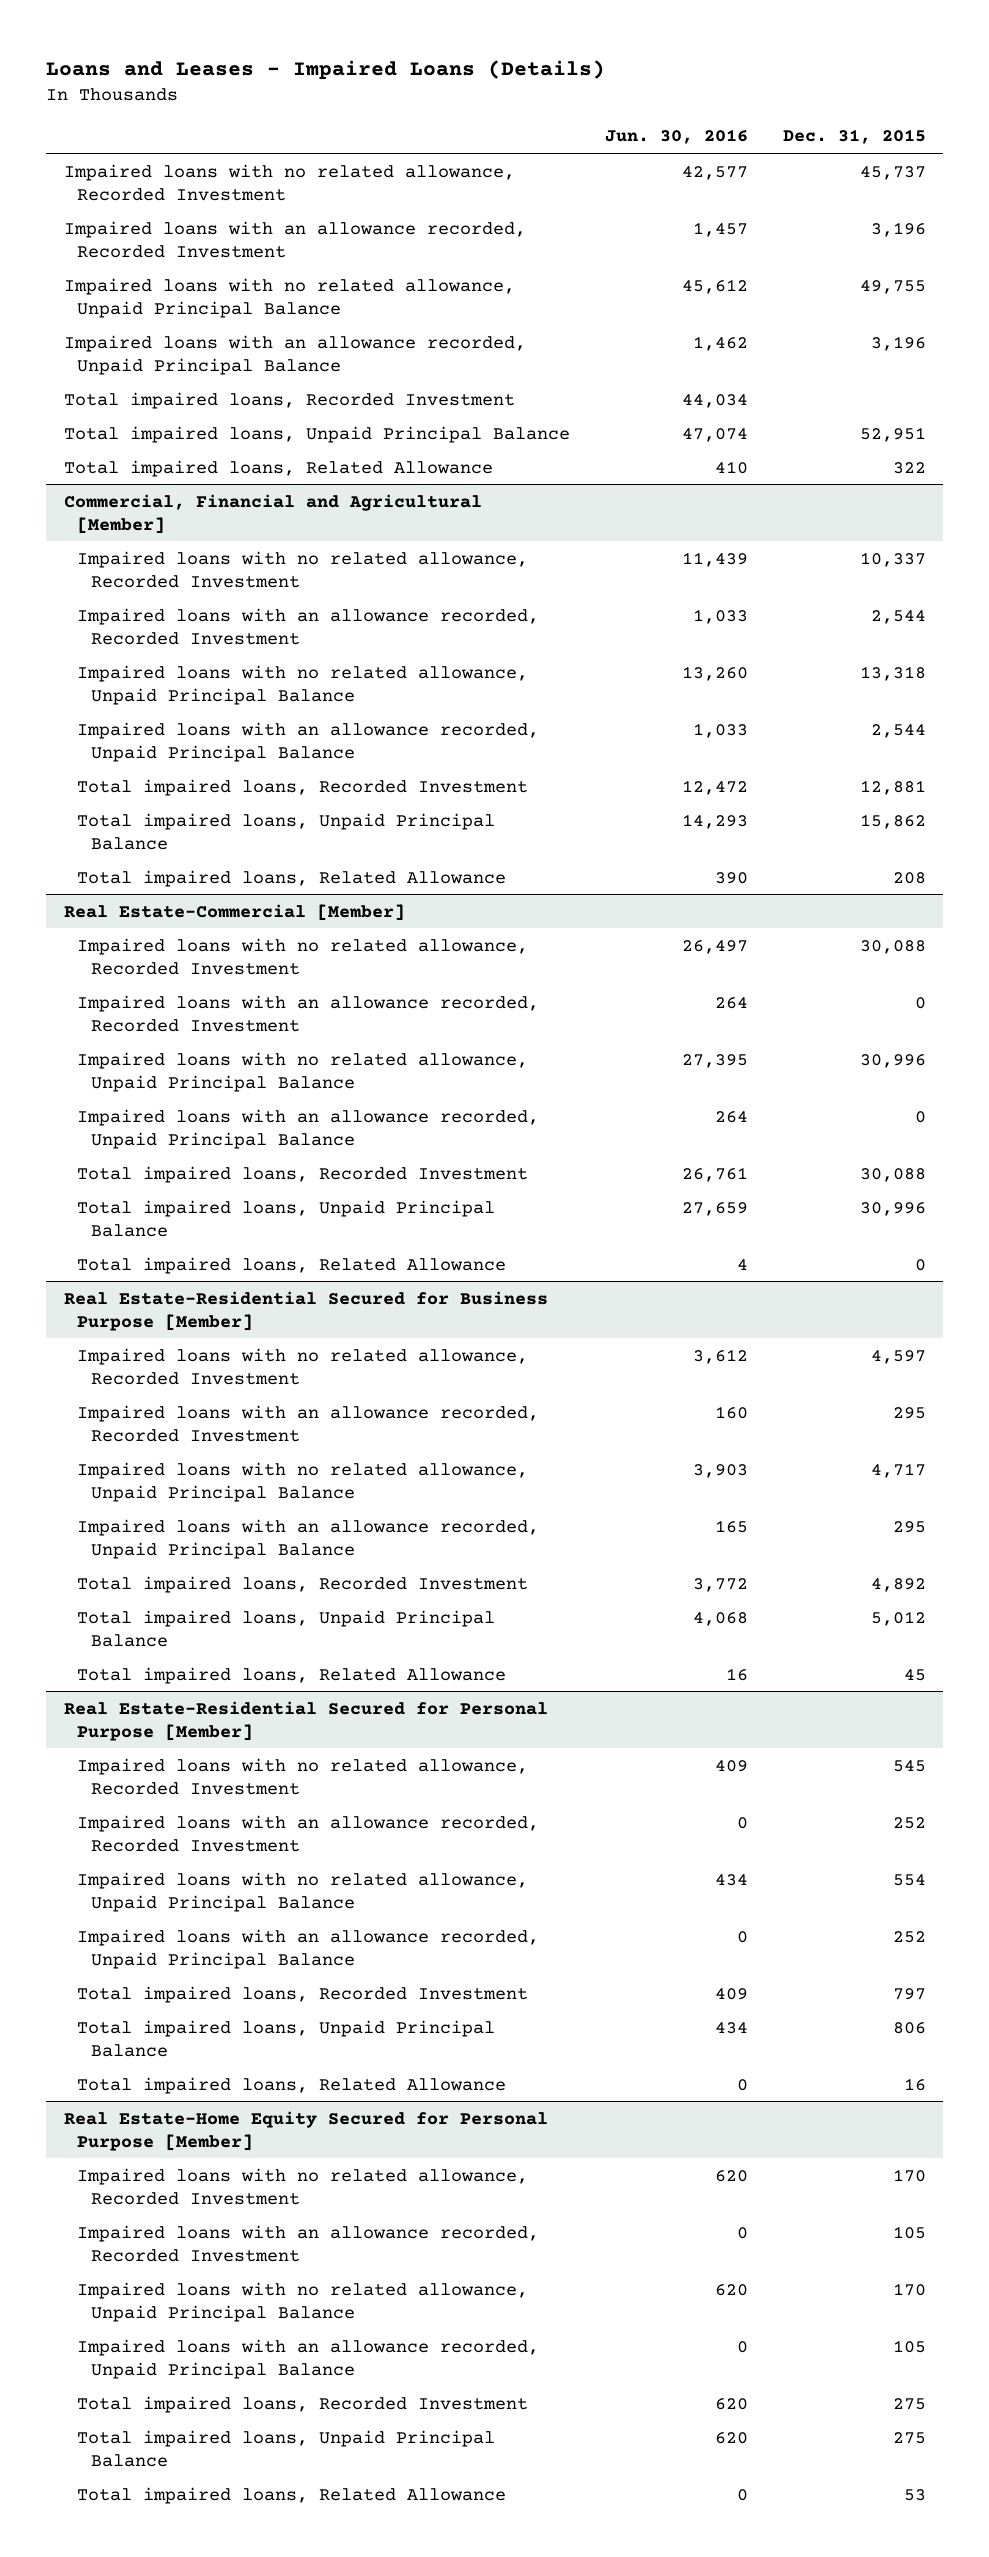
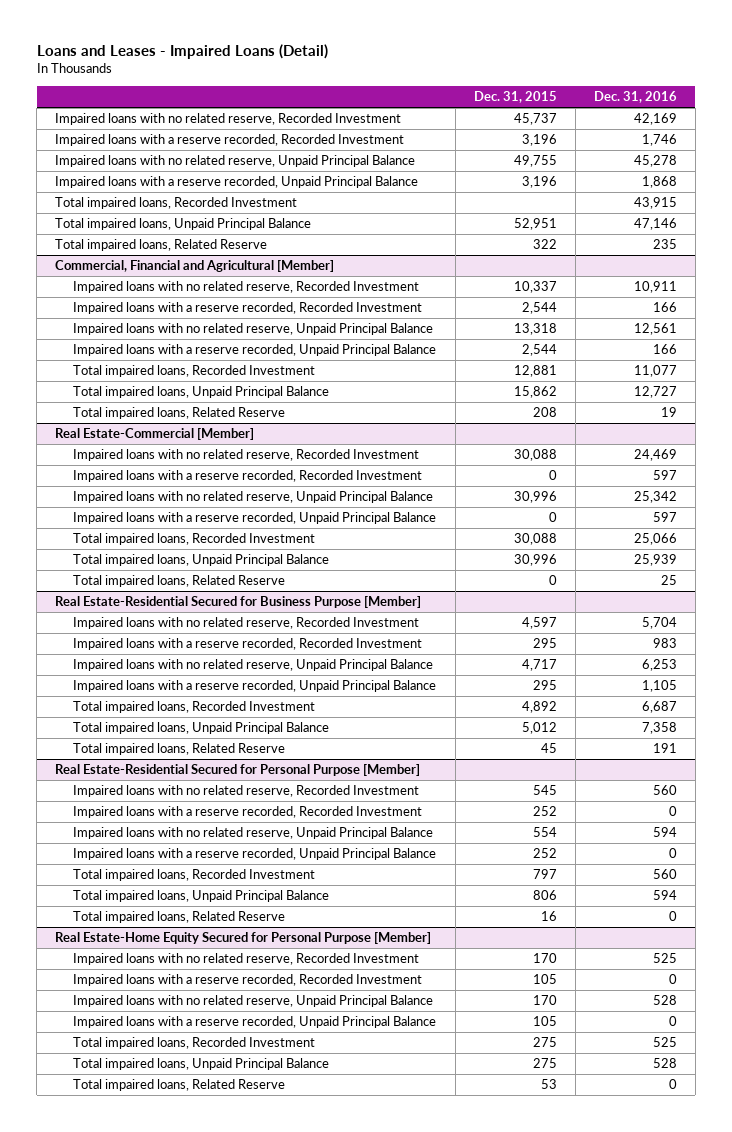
[45,59,605,80] Loans and Leases - Impaired Loans (Details) -> [36,44,328,60] Loans and Leases - Impaired Loans (Detail)
[604,129,748,145] Jun. 30, 2016 -> none
none -> [593,91,677,104] Dec. 31, 2016
[63,163,515,201] Impaired loans with no related allowance, Recorded Investment -> [55,113,402,126] Impaired loans with no related reserve, Recorded Investment
[63,220,526,258] Impaired loans with an allowance recorded, Recorded Investment -> [55,134,405,147] Impaired loans with a reserve recorded, Recorded Investment
[63,277,515,318] Impaired loans with no related allowance, Unpaid Principal Balance -> [55,155,416,168] Impaired loans with no related reserve, Unpaid Principal Balance
[63,334,526,375] Impaired loans with an allowance recorded, Unpaid Principal Balance -> [55,176,419,189] Impaired loans with a reserve recorded, Unpaid Principal Balance
[63,459,493,477] Total impaired loans, Related Allowance -> [55,239,268,252] Total impaired loans, Related Reserve
[77,550,529,588] Impaired loans with no related allowance, Recorded Investment -> [73,281,420,294] Impaired loans with no related reserve, Recorded Investment
[77,607,540,645] Impaired loans with an allowance recorded, Recorded Investment -> [73,302,423,315] Impaired loans with a reserve recorded, Recorded Investment
[77,664,529,705] Impaired loans with no related allowance, Unpaid Principal Balance -> [73,323,434,336] Impaired loans with no related reserve, Unpaid Principal Balance
[77,721,540,762] Impaired loans with an allowance recorded, Unpaid Principal Balance -> [73,344,437,357] Impaired loans with a reserve recorded, Unpaid Principal Balance
[77,869,507,887] Total impaired loans, Related Allowance -> [73,407,286,420] Total impaired loans, Related Reserve
[77,937,529,975] Impaired loans with no related allowance, Recorded Investment -> [73,449,420,462] Impaired loans with no related reserve, Recorded Investment
[77,994,540,1032] Impaired loans with an allowance recorded, Recorded Investment -> [73,470,423,483] Impaired loans with a reserve recorded, Recorded Investment
[77,1051,529,1092] Impaired loans with no related allowance, Unpaid Principal Balance -> [73,491,434,504] Impaired loans with no related reserve, Unpaid Principal Balance
[77,1108,540,1149] Impaired loans with an allowance recorded, Unpaid Principal Balance -> [73,512,437,525] Impaired loans with a reserve recorded, Unpaid Principal Balance
[77,1256,507,1274] Total impaired loans, Related Allowance -> [73,575,286,588] Total impaired loans, Related Reserve
[77,1347,529,1385] Impaired loans with no related allowance, Recorded Investment -> [73,617,420,630] Impaired loans with no related reserve, Recorded Investment
[77,1404,540,1442] Impaired loans with an allowance recorded, Recorded Investment -> [73,638,423,651] Impaired loans with a reserve recorded, Recorded Investment
[77,1461,529,1502] Impaired loans with no related allowance, Unpaid Principal Balance -> [73,659,434,672] Impaired loans with no related reserve, Unpaid Principal Balance
[77,1518,540,1559] Impaired loans with an allowance recorded, Unpaid Principal Balance -> [73,680,437,693] Impaired loans with a reserve recorded, Unpaid Principal Balance
[77,1666,507,1684] Total impaired loans, Related Allowance -> [73,743,286,756] Total impaired loans, Related Reserve
[77,1757,529,1795] Impaired loans with no related allowance, Recorded Investment -> [73,785,420,798] Impaired loans with no related reserve, Recorded Investment
[77,1814,540,1852] Impaired loans with an allowance recorded, Recorded Investment -> [73,806,423,819] Impaired loans with a reserve recorded, Recorded Investment
[77,1871,529,1912] Impaired loans with no related allowance, Unpaid Principal Balance -> [73,827,434,840] Impaired loans with no related reserve, Unpaid Principal Balance
[77,1928,540,1969] Impaired loans with an allowance recorded, Unpaid Principal Balance -> [73,848,437,861] Impaired loans with a reserve recorded, Unpaid Principal Balance
[77,2076,507,2094] Total impaired loans, Related Allowance -> [73,911,286,924] Total impaired loans, Related Reserve
[77,2167,529,2205] Impaired loans with no related allowance, Recorded Investment -> [73,953,420,966] Impaired loans with no related reserve, Recorded Investment
[77,2224,540,2262] Impaired loans with an allowance recorded, Recorded Investment -> [73,974,423,987] Impaired loans with a reserve recorded, Recorded Investment
[77,2281,529,2322] Impaired loans with no related allowance, Unpaid Principal Balance -> [73,995,434,1008] Impaired loans with no related reserve, Unpaid Principal Balance
[77,2338,540,2379] Impaired loans with an allowance recorded, Unpaid Principal Balance -> [73,1016,437,1029] Impaired loans with a reserve recorded, Unpaid Principal Balance
[77,2486,507,2504] Total impaired loans, Related Allowance -> [73,1079,286,1092] Total impaired loans, Related Reserve

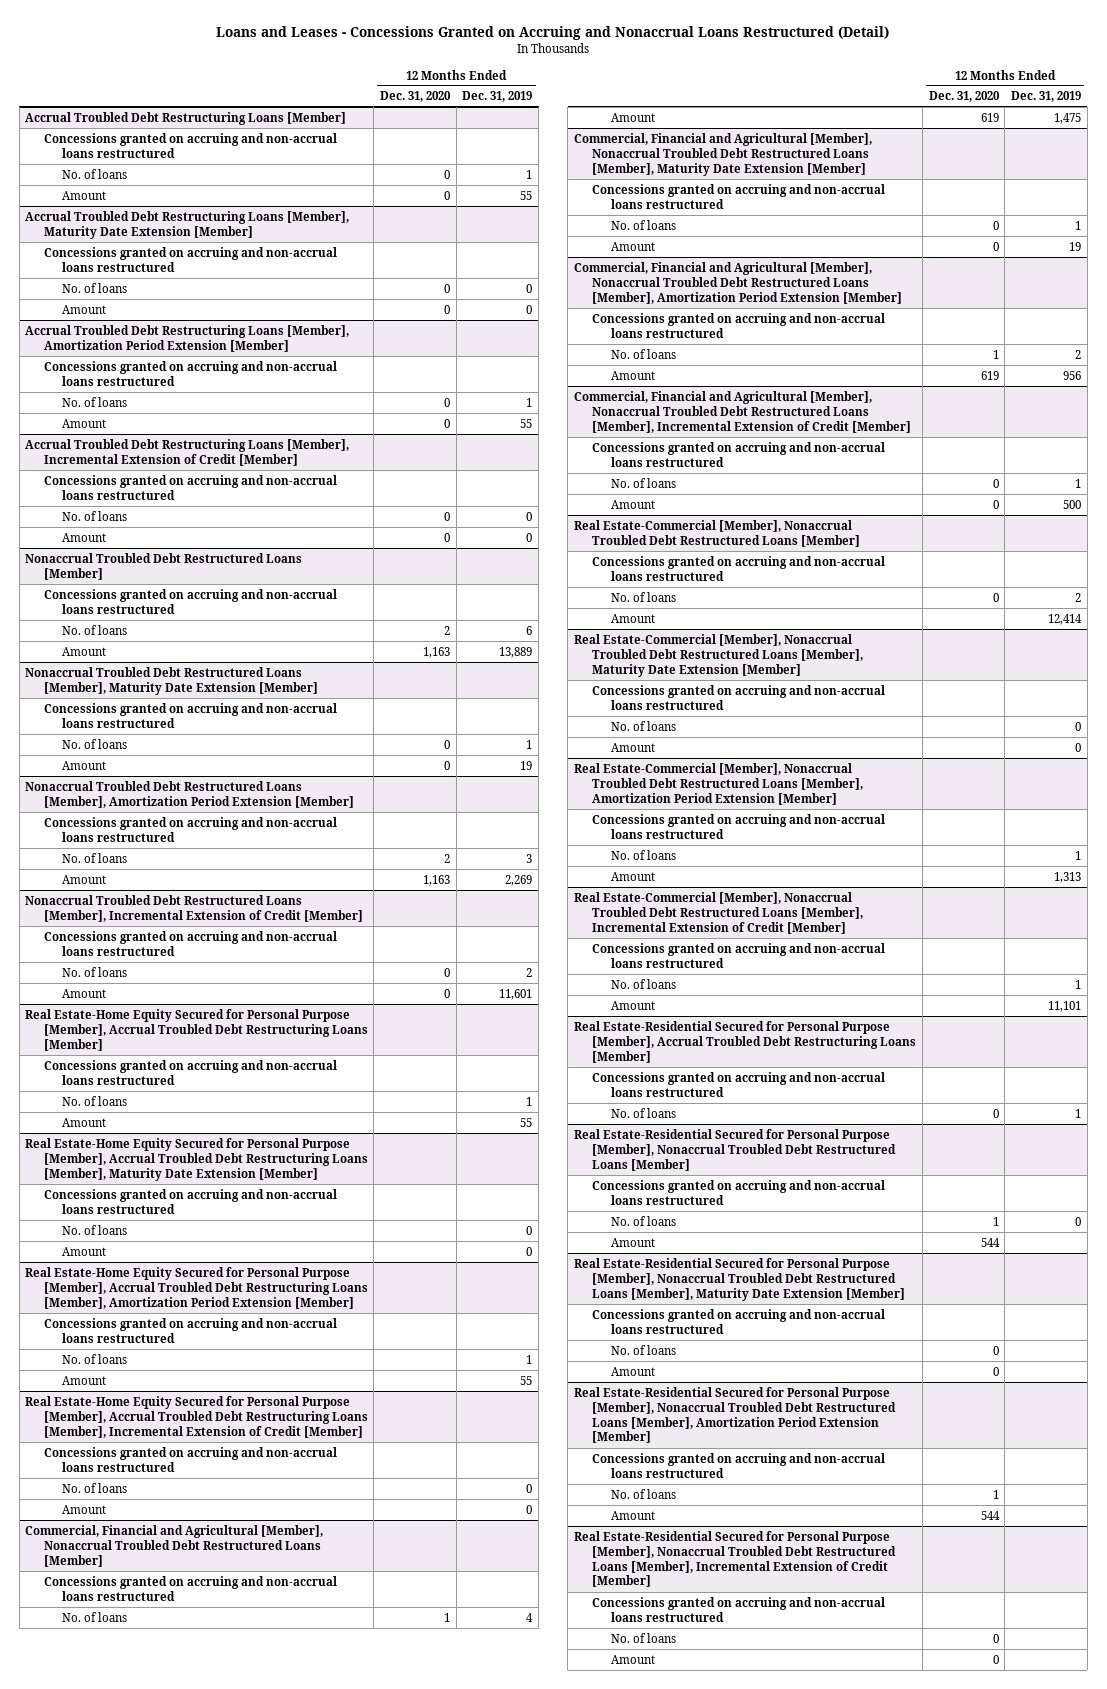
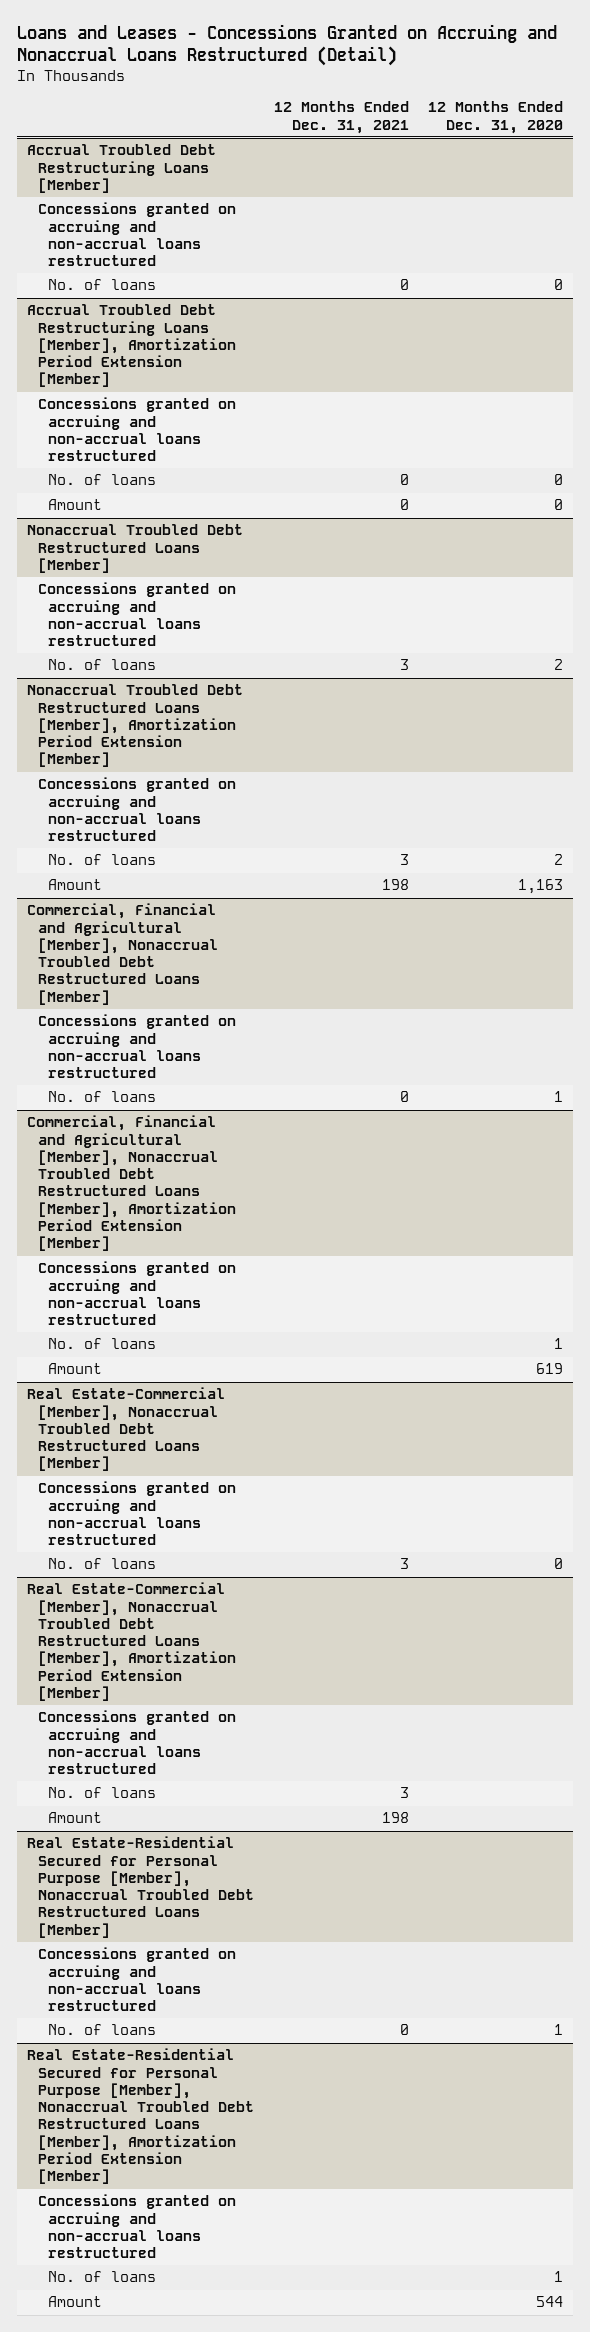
[462,91,533,103] Dec. 31, 2019 -> none
none -> [273,101,409,134] 12 Months Ended Dec. 31, 2021
[62,190,107,200] Amount -> none
[25,210,350,239] Accrual Troubled Debt Restructuring Loans [Member], Maturity Date Extension [Member] -> none
[43,246,337,272] Concessions granted on accruing and non-accrual loans restructured -> none
[62,282,128,293] No. of loans -> none
[62,304,107,314] Amount -> none
[25,438,350,466] Accrual Troubled Debt Restructuring Loans [Member], Incremental Extension of Credit [Member] -> none
[43,474,337,500] Concessions granted on accruing and non-accrual loans restructured -> none
[62,510,128,521] No. of loans -> none
[62,532,107,542] Amount -> none
[62,646,107,656] Amount -> none
[25,666,318,695] Nonaccrual Troubled Debt Restructured Loans [Member], Maturity Date Extension [Member] -> none
[43,702,337,728] Concessions granted on accruing and non-accrual loans restructured -> none
[62,738,128,749] No. of loans -> none
[62,760,107,770] Amount -> none
[25,894,363,922] Nonaccrual Troubled Debt Restructured Loans [Member], Incremental Extension of Credit [Member] -> none
[43,930,337,956] Concessions granted on accruing and non-accrual loans restructured -> none
[62,966,128,977] No. of loans -> none
[62,988,107,998] Amount -> none
[25,1008,368,1051] Real Estate-Home Equity Secured for Personal Purpose [Member], Accrual Troubled Debt Restructuring Loans [Member] -> none
[43,1059,337,1085] Concessions granted on accruing and non-accrual loans restructured -> none
[62,1095,128,1106] No. of loans -> none
[62,1117,107,1127] Amount -> none
[25,1137,368,1181] Real Estate-Home Equity Secured for Personal Purpose [Member], Accrual Troubled Debt Restructuring Loans [Member], Maturity Date Extension [Member] -> none
[43,1188,337,1214] Concessions granted on accruing and non-accrual loans restructured -> none
[62,1224,128,1235] No. of loans -> none
[62,1246,107,1256] Amount -> none
[25,1266,368,1309] Real Estate-Home Equity Secured for Personal Purpose [Member], Accrual Troubled Debt Restructuring Loans [Member], Amortization Period Extension [Member] -> none
[43,1317,337,1343] Concessions granted on accruing and non-accrual loans restructured -> none
[62,1353,128,1364] No. of loans -> none
[62,1375,107,1385] Amount -> none
[25,1395,368,1438] Real Estate-Home Equity Secured for Personal Purpose [Member], Accrual Troubled Debt Restructuring Loans [Member], Incremental Extension of Credit [Member] -> none
[43,1446,337,1472] Concessions granted on accruing and non-accrual loans restructured -> none
[62,1482,128,1493] No. of loans -> none
[62,1504,107,1514] Amount -> none
[610,112,655,122] Amount -> none
[574,132,873,176] Commercial, Financial and Agricultural [Member], Nonaccrual Troubled Debt Restructured Loans [Member], Maturity Date Extension [Member] -> none
[592,183,886,209] Concessions granted on accruing and non-accrual loans restructured -> none
[610,219,676,230] No. of loans -> none
[610,241,655,251] Amount -> none
[574,390,912,433] Commercial, Financial and Agricultural [Member], Nonaccrual Troubled Debt Restructured Loans [Member], Incremental Extension of Credit [Member] -> none
[592,441,886,467] Concessions granted on accruing and non-accrual loans restructured -> none
[610,477,676,488] No. of loans -> none
[610,499,655,509] Amount -> none
[610,613,655,623] Amount -> none
[574,633,864,677] Real Estate-Commercial [Member], Nonaccrual Troubled Debt Restructured Loans [Member], Maturity Date Extension [Member] -> none
[592,684,886,710] Concessions granted on accruing and non-accrual loans restructured -> none
[610,720,676,731] No. of loans -> none
[610,742,655,752] Amount -> none
[574,891,864,934] Real Estate-Commercial [Member], Nonaccrual Troubled Debt Restructured Loans [Member], Incremental Extension of Credit [Member] -> none
[592,942,886,968] Concessions granted on accruing and non-accrual loans restructured -> none
[610,978,676,989] No. of loans -> none
[610,1000,655,1010] Amount -> none
[574,1020,917,1063] Real Estate-Residential Secured for Personal Purpose [Member], Accrual Troubled Debt Restructuring Loans [Member] -> none
[592,1071,886,1097] Concessions granted on accruing and non-accrual loans restructured -> none
[610,1107,676,1118] No. of loans -> none
[610,1237,655,1247] Amount -> none
[574,1257,906,1301] Real Estate-Residential Secured for Personal Purpose [Member], Nonaccrual Troubled Debt Restructured Loans [Member], Maturity Date Extension [Member] -> none
[592,1308,886,1334] Concessions granted on accruing and non-accrual loans restructured -> none
[610,1344,676,1355] No. of loans -> none
[610,1366,655,1376] Amount -> none
[574,1530,897,1588] Real Estate-Residential Secured for Personal Purpose [Member], Nonaccrual Troubled Debt Restructured Loans [Member], Incremental Extension of Credit [Member] -> none
[592,1596,886,1622] Concessions granted on accruing and non-accrual loans restructured -> none
[610,1632,676,1643] No. of loans -> none
[610,1654,655,1664] Amount -> none

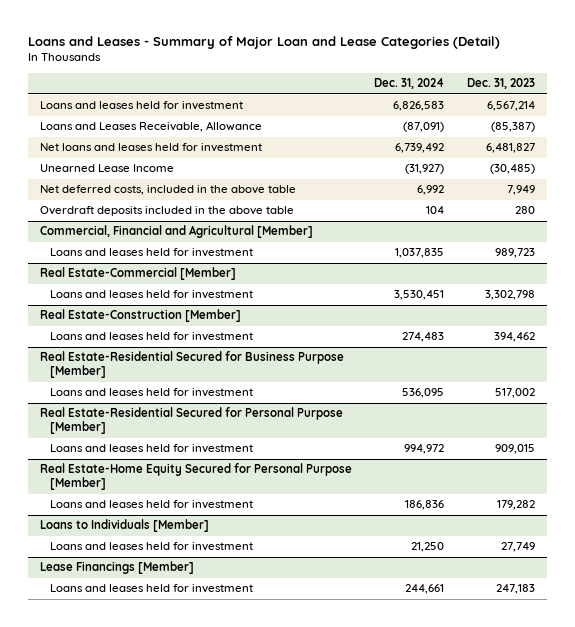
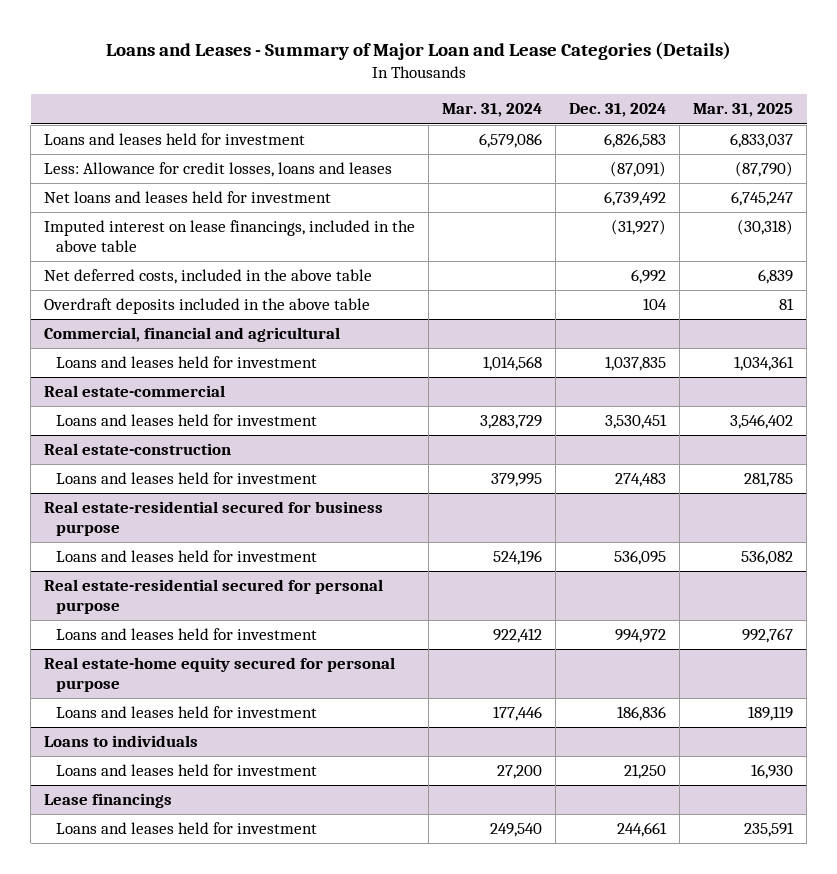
[28,35,501,49] Loans and Leases - Summary of Major Loan and Lease Categories (Detail) -> [105,41,731,60] Loans and Leases - Summary of Major Loan and Lease Categories (Details)
[467,78,536,90] Dec. 31, 2023 -> none
none -> [442,103,543,118] Mar. 31, 2024
none -> [693,103,794,118] Mar. 31, 2025
[39,121,262,133] Loans and Leases Receivable, Allowance -> [44,162,393,178] Less: Allowance for credit losses, loans and leases
[39,164,174,173] Unearned Lease Income -> [44,220,416,253] Imputed interest on lease financings, included in the above table
[39,225,313,239] Commercial, Financial and Agricultural [Member] -> [44,327,341,343] Commercial, financial and agricultural
[39,267,236,281] Real Estate-Commercial [Member] -> [44,385,226,398] Real estate-commercial
[39,309,241,323] Real Estate-Construction [Member] -> [44,443,232,456] Real estate-construction
[39,351,344,379] Real Estate-Residential Secured for Business Purpose [Member] -> [44,501,384,537] Real estate-residential secured for business purpose
[39,407,343,435] Real Estate-Residential Secured for Personal Purpose [Member] -> [44,579,384,615] Real estate-residential secured for personal purpose
[39,463,352,491] Real Estate-Home Equity Secured for Personal Purpose [Member] -> [44,657,396,693] Real estate-home equity secured for personal purpose
[39,519,209,533] Loans to Individuals [Member] -> [44,735,199,748] Loans to individuals
[39,561,194,575] Lease Financings [Member] -> [44,793,173,809] Lease financings

